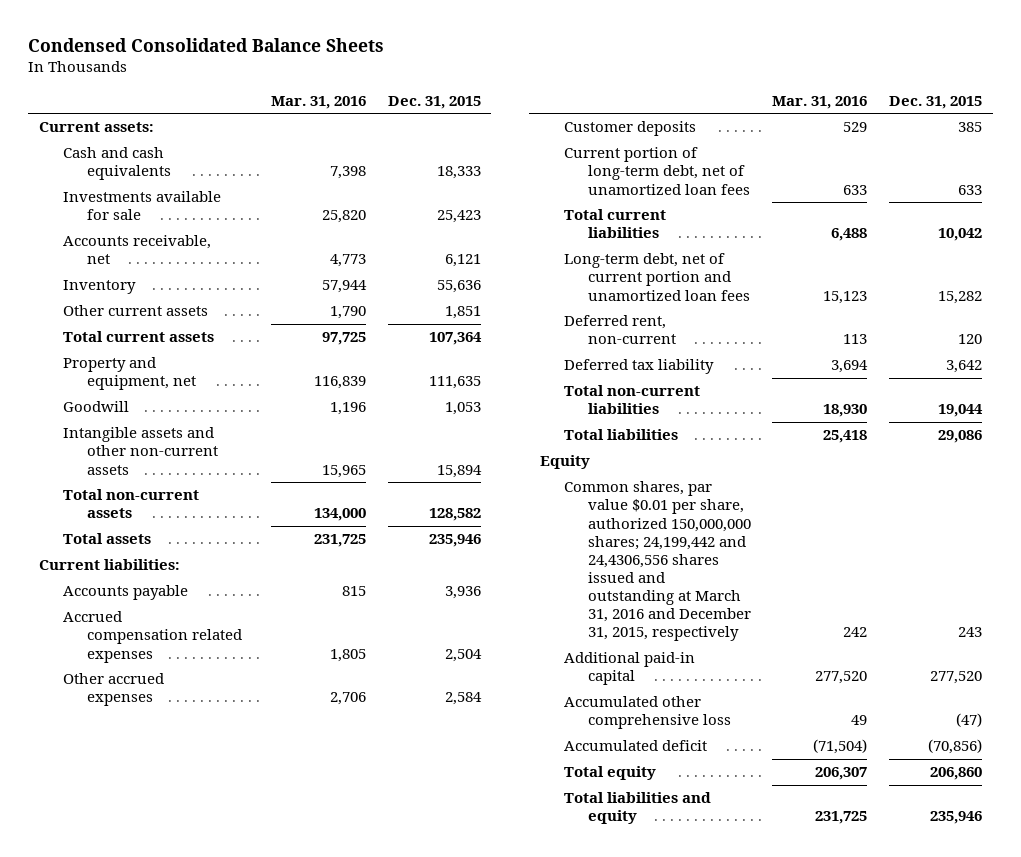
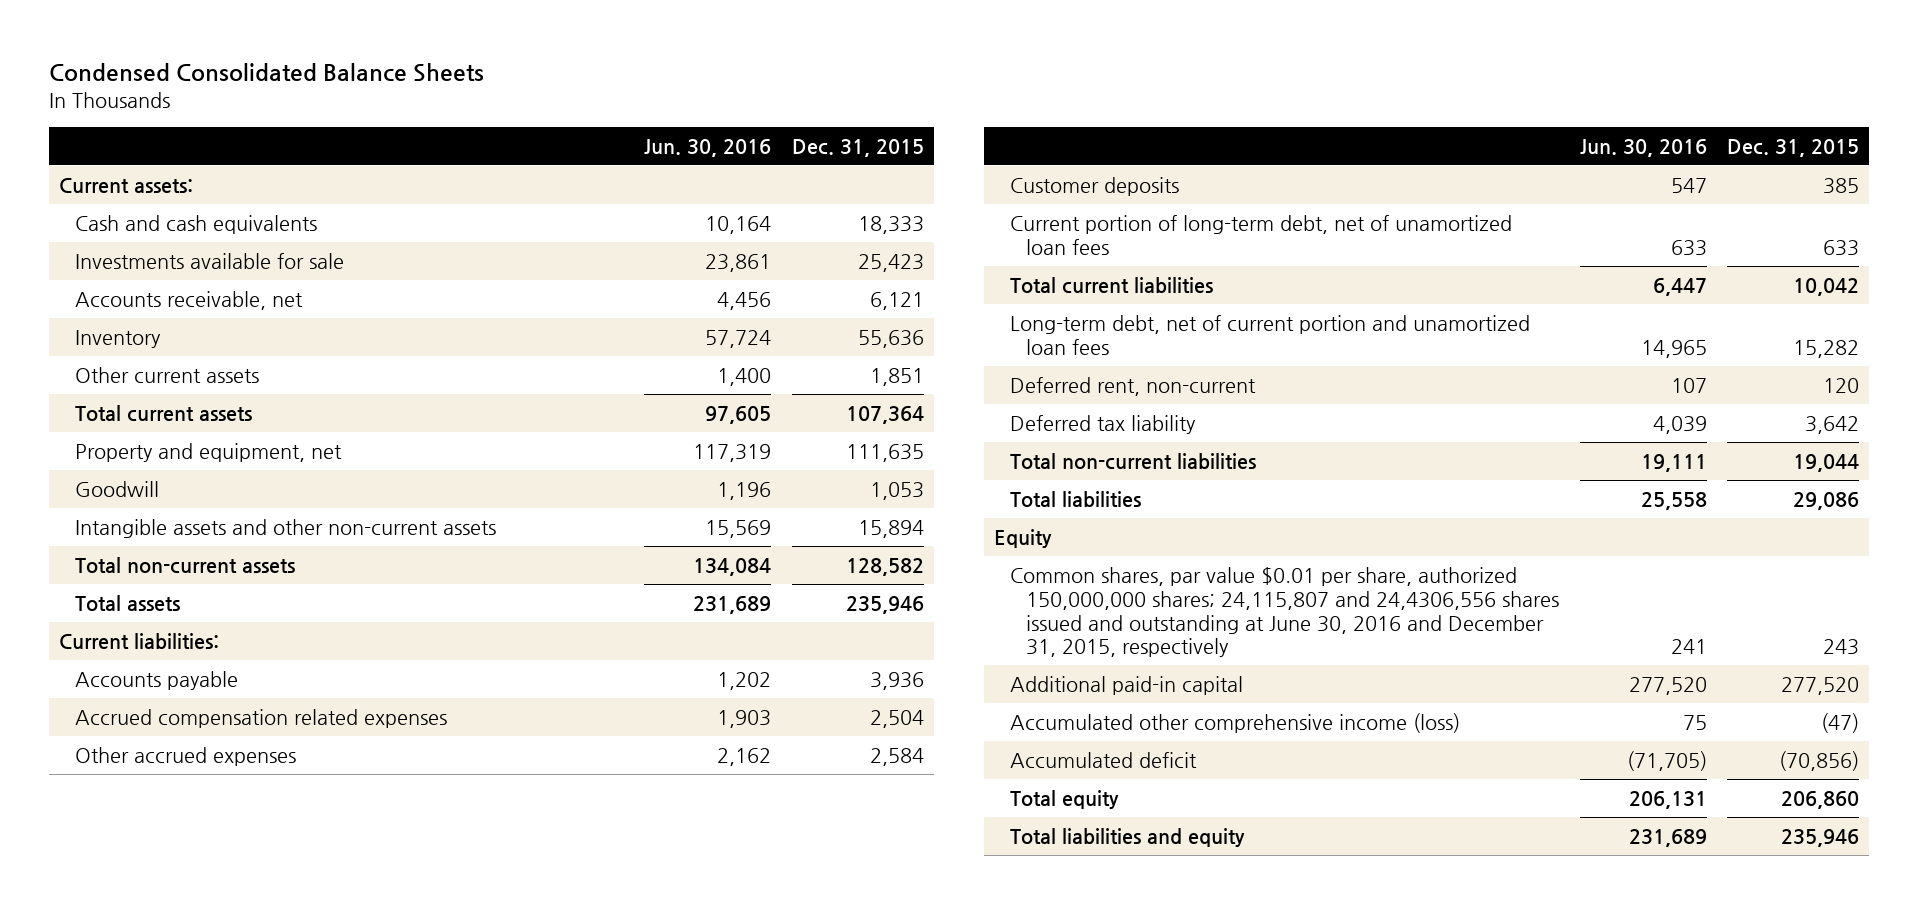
[271,95,367,109] Mar. 31, 2016 -> none
none -> [644,138,772,157] Jun. 30, 2016
[564,481,751,642] Common shares, par value $0.01 per share, authorized 150,000,000 shares; 24,199,442 and 24,4306,556 shares issued and outstanding at March 31, 2016 and December 31, 2015, respectively -> [1010,567,1560,658] Common shares, par value $0.01 per share, authorized 150,000,000 shares; 24,115,807 and 24,4306,556 shares issued and outstanding at June 30, 2016 and December 31, 2015, respectively
[564,696,731,730] Accumulated other comprehensive loss -> [1010,713,1461,734] Accumulated other comprehensive income (loss)

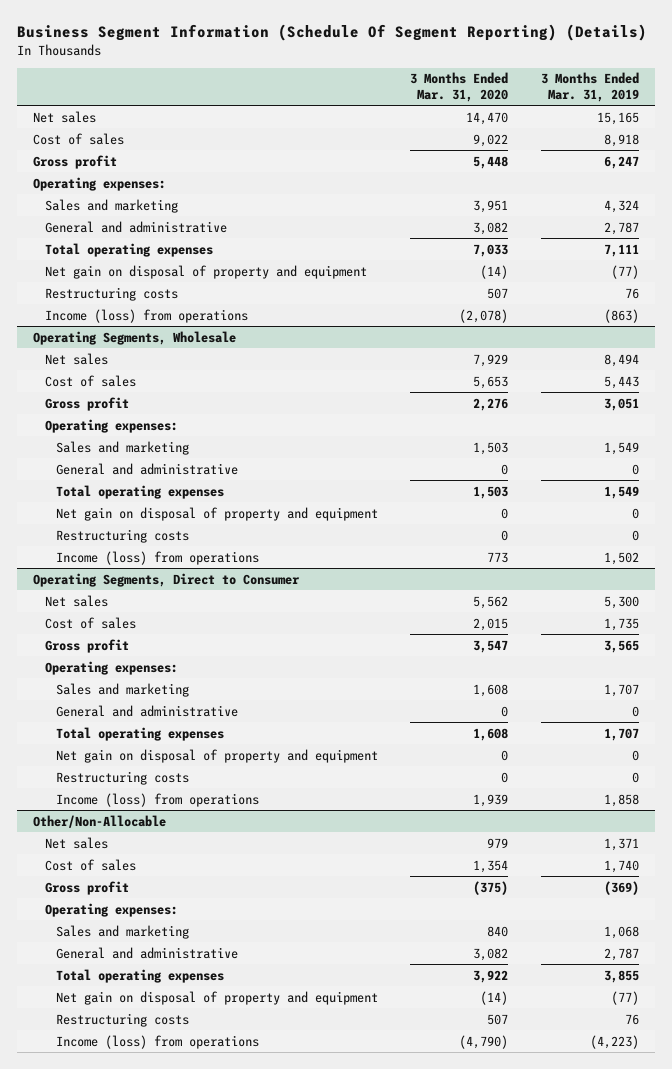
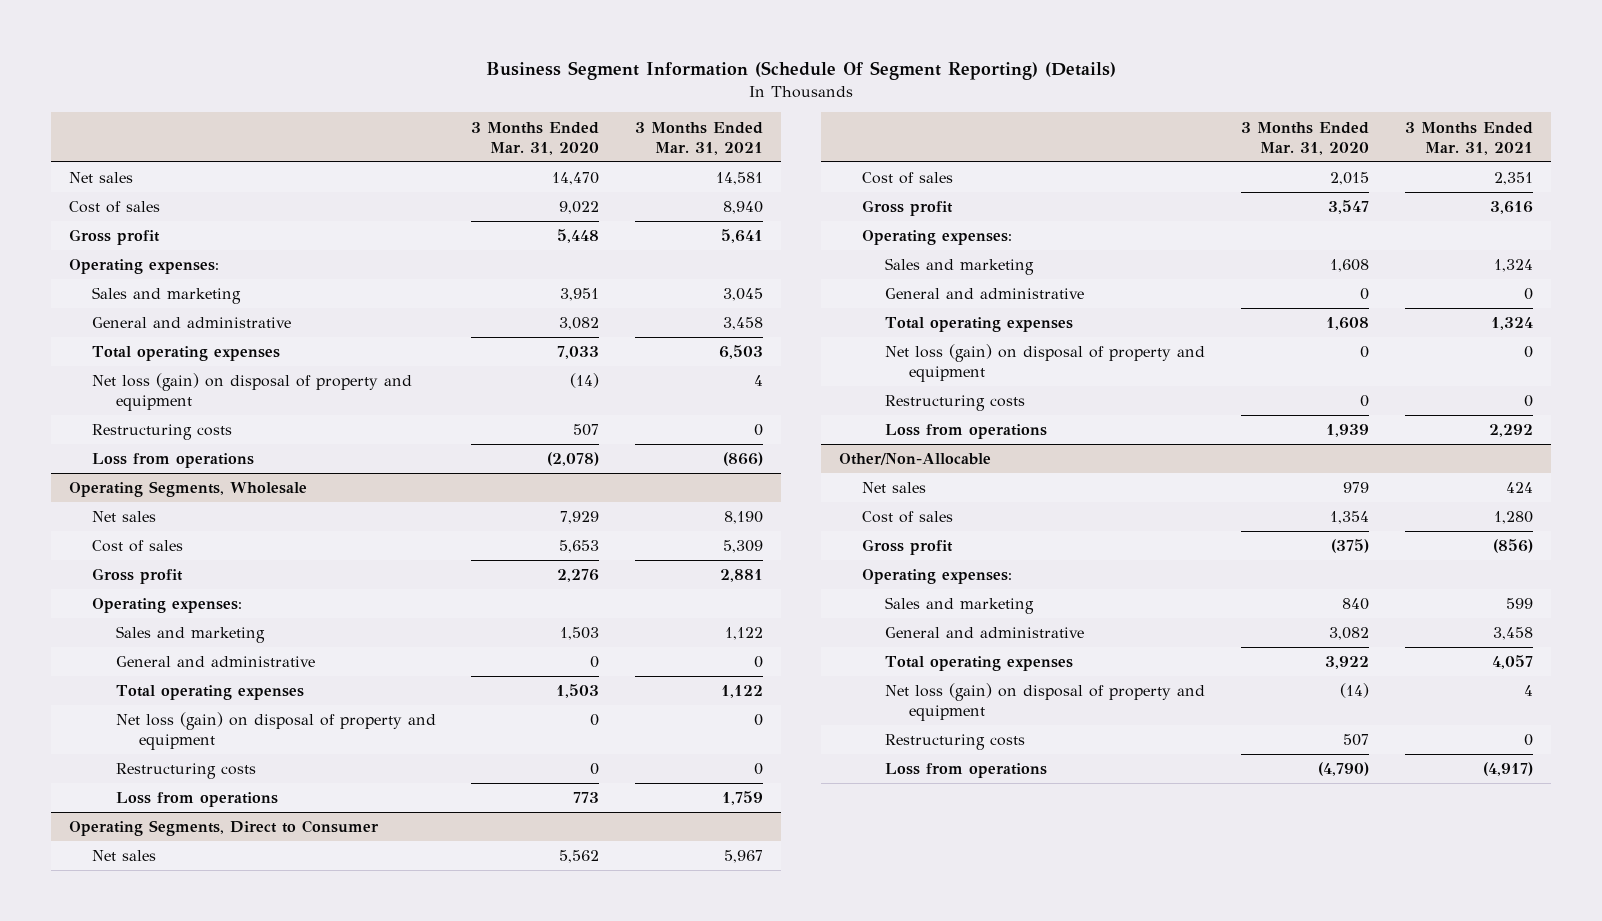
[540,72,639,102] 3 Months Ended Mar. 31, 2019 -> none
none -> [635,121,764,155] 3 Months Ended Mar. 31, 2021
[44,264,367,279] Net gain on disposal of property and equipment -> [92,373,413,412] Net loss (gain) on disposal of property and equipment
[44,308,248,323] Income (loss) from operations -> [92,453,255,469] Loss from operations
[56,506,379,521] Net gain on disposal of property and equipment -> [115,712,436,751] Net loss (gain) on disposal of property and equipment
[56,550,260,565] Income (loss) from operations -> [115,792,278,808] Loss from operations
[56,748,379,763] Net gain on disposal of property and equipment -> [885,344,1206,383] Net loss (gain) on disposal of property and equipment
[56,792,260,807] Income (loss) from operations -> [885,424,1048,440] Loss from operations
[56,990,379,1005] Net gain on disposal of property and equipment -> [885,683,1206,722] Net loss (gain) on disposal of property and equipment
[56,1034,260,1049] Income (loss) from operations -> [885,763,1048,779] Loss from operations

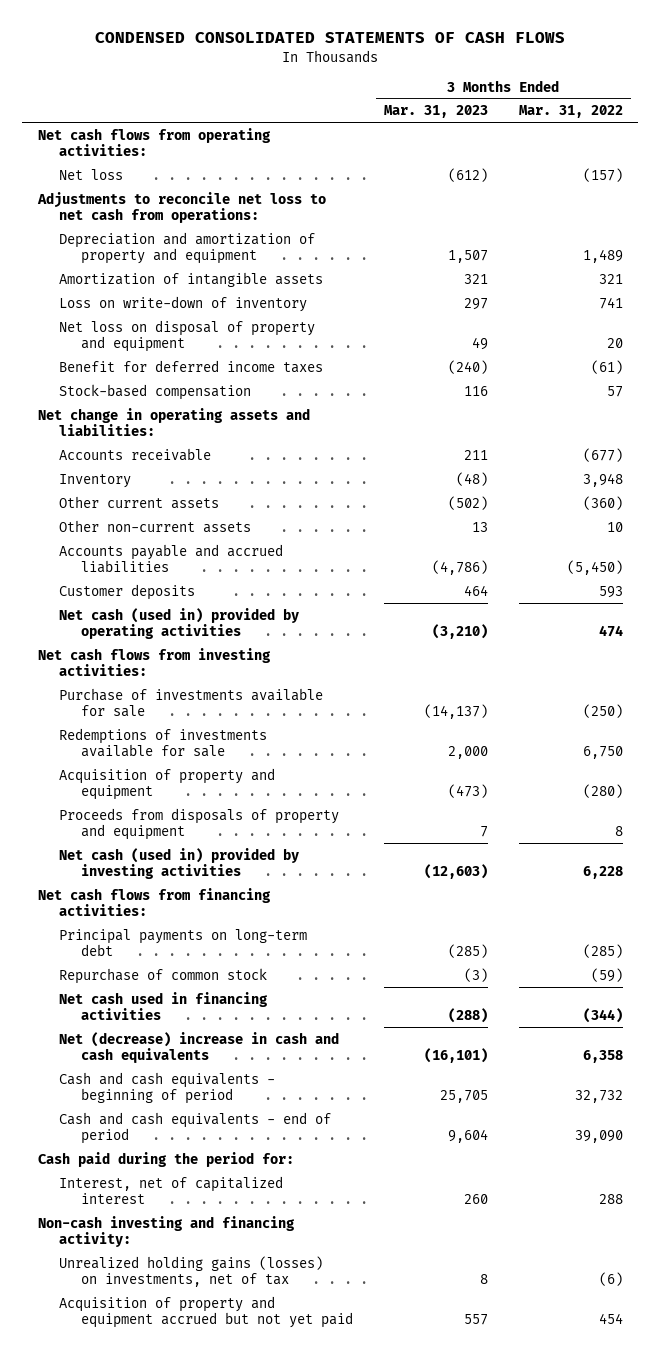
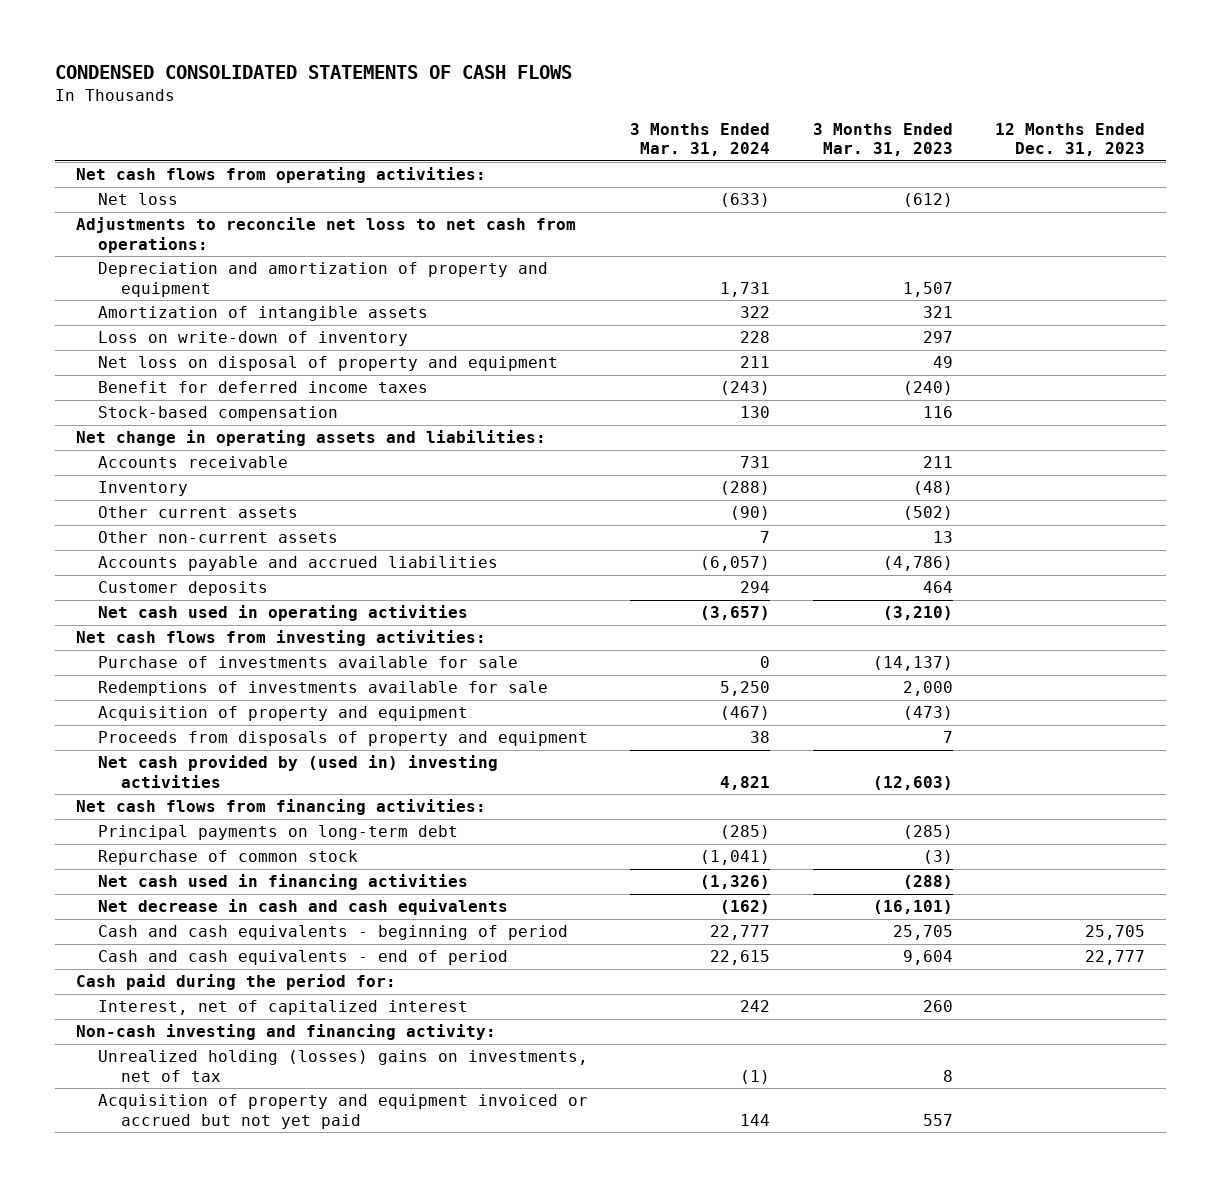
[518,105,623,119] Mar. 31, 2022 -> none
none -> [630,123,771,157] 3 Months Ended Mar. 31, 2024
none -> [995,123,1146,157] 12 Months Ended Dec. 31, 2023
[59,607,300,640] Net cash (used in) provided by operating activities -> [98,605,469,622] Net cash used in operating activities
[59,847,300,880] Net cash (used in) provided by investing activities -> [98,755,499,788] Net cash provided by (used in) investing activities
[59,1031,340,1064] Net (decrease) increase in cash and cash equivalents -> [98,899,509,916] Net decrease in cash and cash equivalents
[59,1255,324,1288] Unrealized holding gains (losses) on investments, net of tax -> [98,1050,589,1082] Unrealized holding (losses) gains on investments, net of tax
[59,1295,353,1329] Acquisition of property and equipment accrued but not yet paid -> [98,1094,589,1129] Acquisition of property and equipment invoiced or accrued but not yet paid

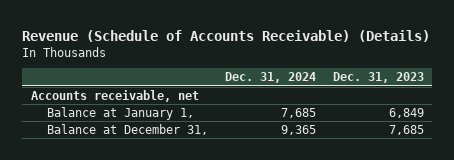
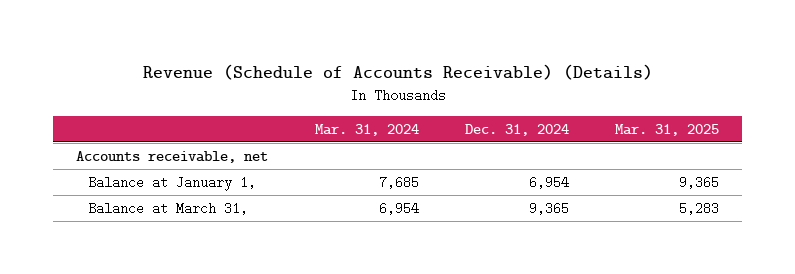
[332,72,424,84] Dec. 31, 2023 -> none
none -> [314,123,419,136] Mar. 31, 2024
none -> [614,123,719,136] Mar. 31, 2025
[280,108,316,119] 7,685 -> [528,175,569,189] 6,954
[47,124,209,136] Balance at December 31, -> [88,201,249,215] Balance at March 31,

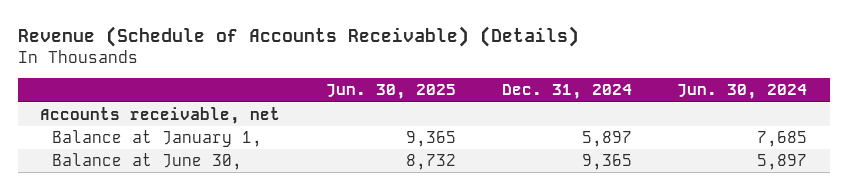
[314,123,419,136] Mar. 31, 2024 -> none
[614,123,719,136] Mar. 31, 2025 -> none
none -> [325,84,456,100] Jun. 30, 2025
none -> [677,84,808,100] Jun. 30, 2024
[528,175,569,189] 6,954 -> [581,131,632,148] 5,897
[88,201,249,215] Balance at March 31, -> [52,153,243,171] Balance at June 30,

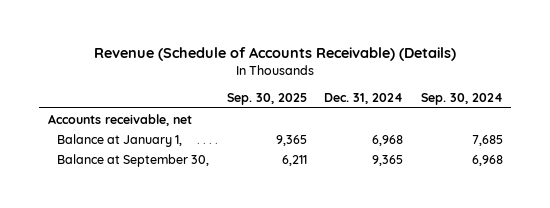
[325,84,456,100] Jun. 30, 2025 -> none
[677,84,808,100] Jun. 30, 2024 -> none
none -> [226,92,307,105] Sep. 30, 2025
none -> [420,92,503,105] Sep. 30, 2024
[581,131,632,148] 5,897 -> [372,134,404,146] 6,968
[52,153,243,171] Balance at June 30, -> [57,153,210,167] Balance at September 30,

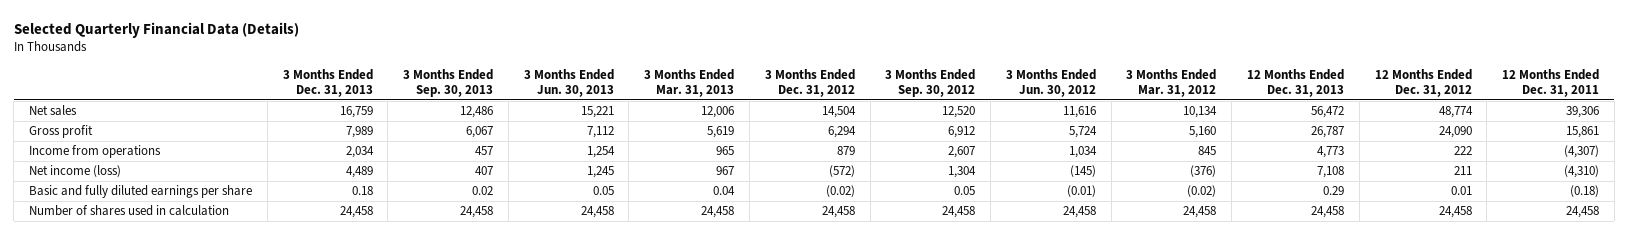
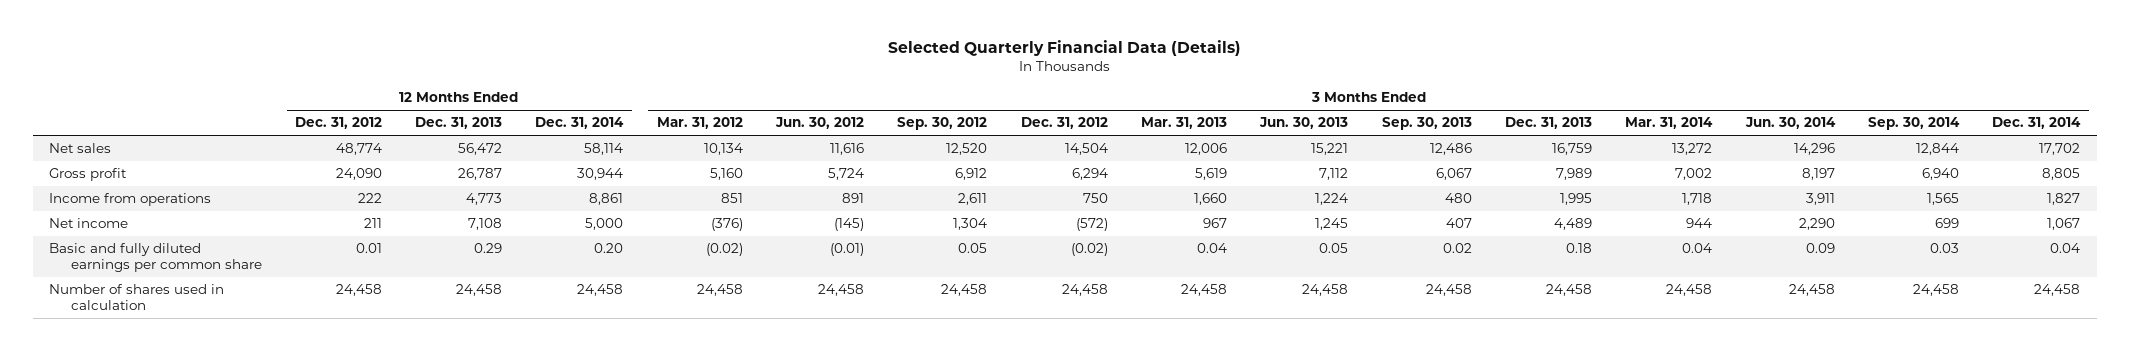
[1502,68,1600,97] 12 Months Ended Dec. 31, 2011 -> none
none -> [535,117,625,130] Dec. 31, 2014
none -> [1625,117,1714,130] Mar. 31, 2014
none -> [1744,117,1836,130] Jun. 30, 2014
none -> [1867,117,1960,131] Sep. 30, 2014
none -> [1992,117,2082,130] Dec. 31, 2014
[345,146,374,159] 2,034 -> [1560,193,1593,206] 1,995
[475,146,494,156] 457 -> [1444,193,1472,204] 480
[586,146,615,159] 1,254 -> [1315,193,1349,206] 1,224
[716,146,735,156] 965 -> [1194,193,1228,206] 1,660
[836,146,855,156] 879 -> [1082,193,1108,204] 750
[948,146,976,159] 2,607 -> [958,193,988,206] 2,611
[1068,146,1097,159] 1,034 -> [842,193,865,204] 891
[1198,146,1217,156] 845 -> [720,193,743,204] 851
[29,165,122,178] Net income (loss) -> [49,218,129,229] Net income
[29,185,253,199] Basic and fully diluted earnings per share -> [49,243,262,273] Basic and fully diluted earnings per common share

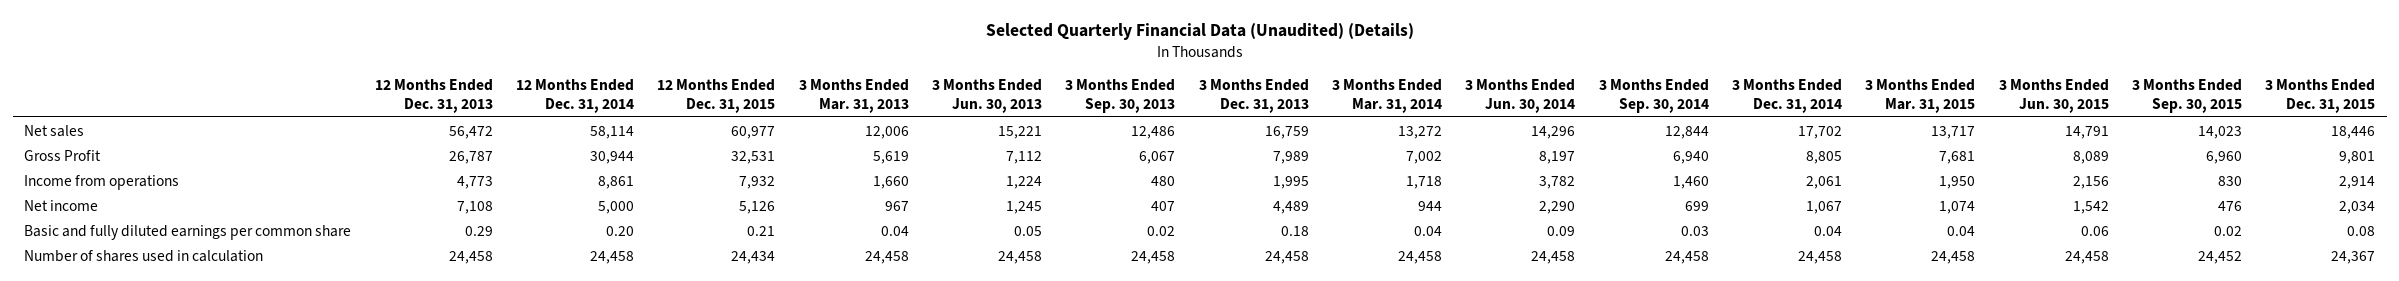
[887,40,1241,57] Selected Quarterly Financial Data (Details) -> [985,23,1414,41] Selected Quarterly Financial Data (Unaudited) (Details)
[294,117,382,130] Dec. 31, 2012 -> none
[656,117,743,130] Mar. 31, 2012 -> none
[775,117,865,130] Jun. 30, 2012 -> none
[897,117,988,131] Sep. 30, 2012 -> none
[1020,117,1108,130] Dec. 31, 2012 -> none
none -> [657,78,776,114] 12 Months Ended Dec. 31, 2015
none -> [1865,78,1976,114] 3 Months Ended Mar. 31, 2015
none -> [1998,78,2109,114] 3 Months Ended Jun. 30, 2015
none -> [2131,78,2242,114] 3 Months Ended Sep. 30, 2015
none -> [2265,78,2376,114] 3 Months Ended Dec. 31, 2015
[49,168,128,182] Gross profit -> [24,149,102,161] Gross Profit
[1805,193,1835,206] 3,911 -> [1539,175,1576,189] 3,782
[1926,193,1959,206] 1,565 -> [1672,175,1709,189] 1,460
[2047,193,2081,206] 1,827 -> [1805,175,1842,189] 2,061

